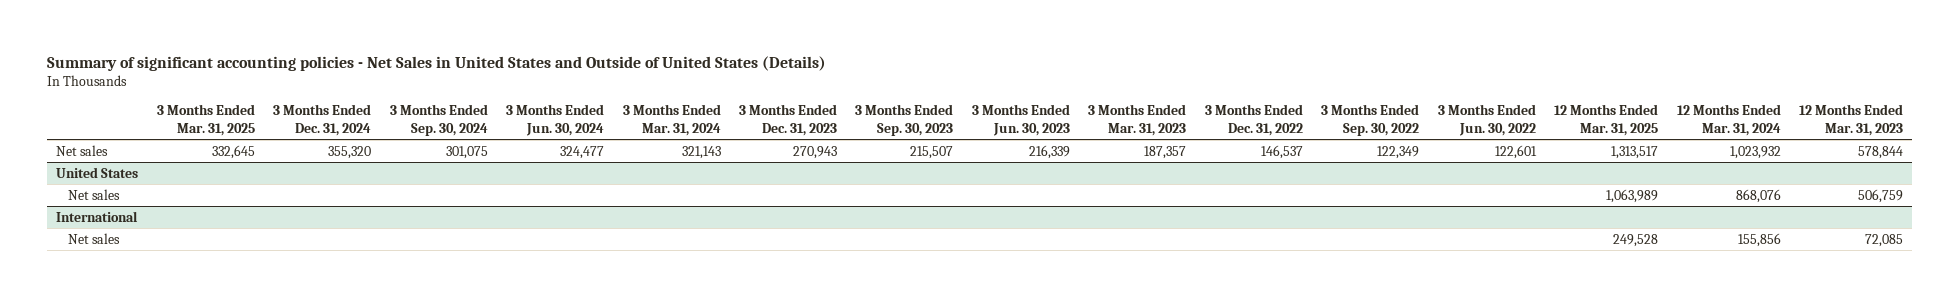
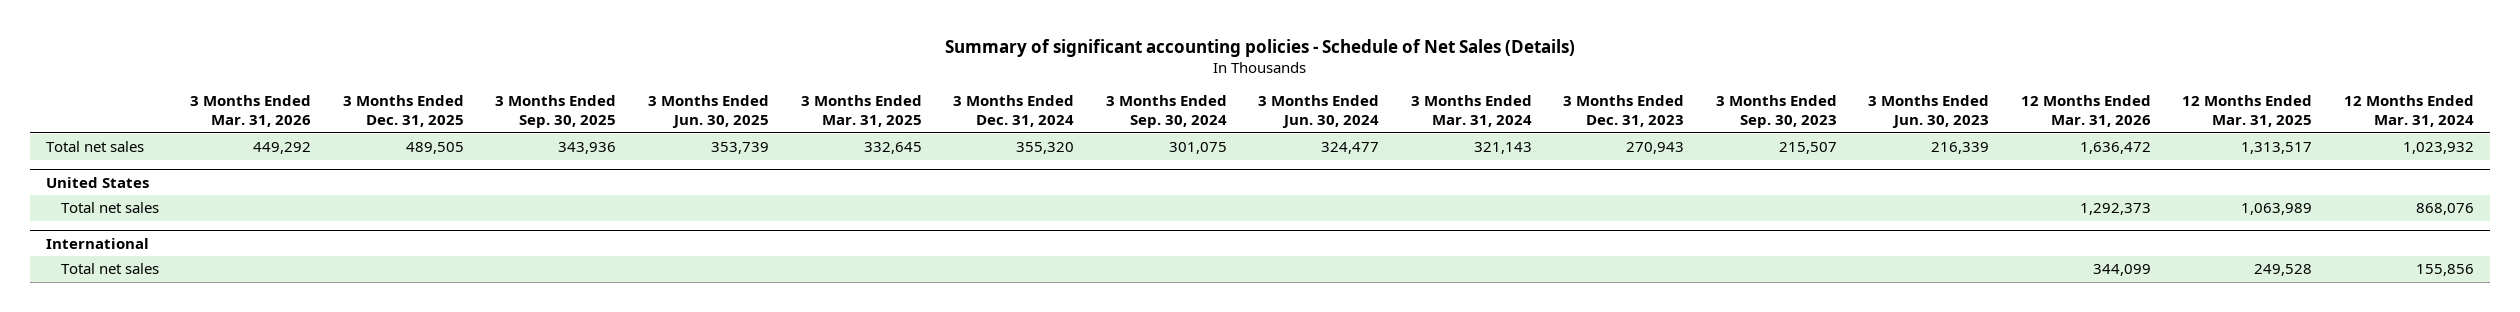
[46,55,826,71] Summary of significant accounting policies - Net Sales in United States and Outside of United States (Details) -> [944,39,1575,58] Summary of significant accounting policies - Schedule of Net Sales (Details)
[1088,104,1187,136] 3 Months Ended Mar. 31, 2023 -> none
[1204,104,1303,136] 3 Months Ended Dec. 31, 2022 -> none
[1321,104,1420,136] 3 Months Ended Sep. 30, 2022 -> none
[1437,104,1536,136] 3 Months Ended Jun. 30, 2022 -> none
[1799,104,1904,136] 12 Months Ended Mar. 31, 2023 -> none
none -> [190,95,312,127] 3 Months Ended Mar. 31, 2026
none -> [342,95,464,127] 3 Months Ended Dec. 31, 2025
none -> [495,95,617,128] 3 Months Ended Sep. 30, 2025
none -> [648,95,770,128] 3 Months Ended Jun. 30, 2025
none -> [2020,95,2151,127] 12 Months Ended Mar. 31, 2026
[56,144,109,156] Net sales -> [45,141,144,153] Total net sales
[67,188,120,200] Net sales -> [60,202,159,214] Total net sales
[67,232,120,244] Net sales -> [60,263,159,275] Total net sales

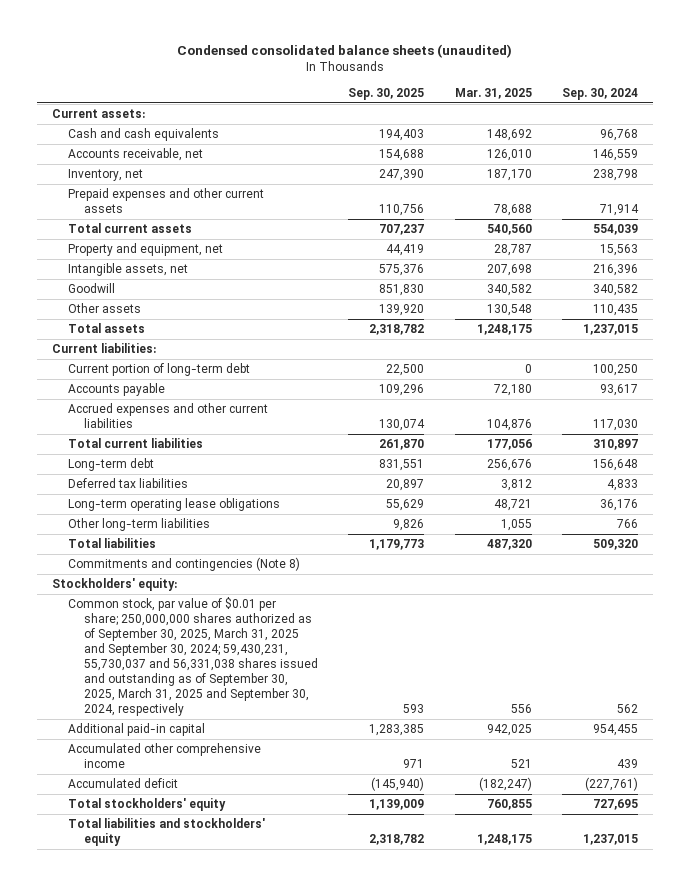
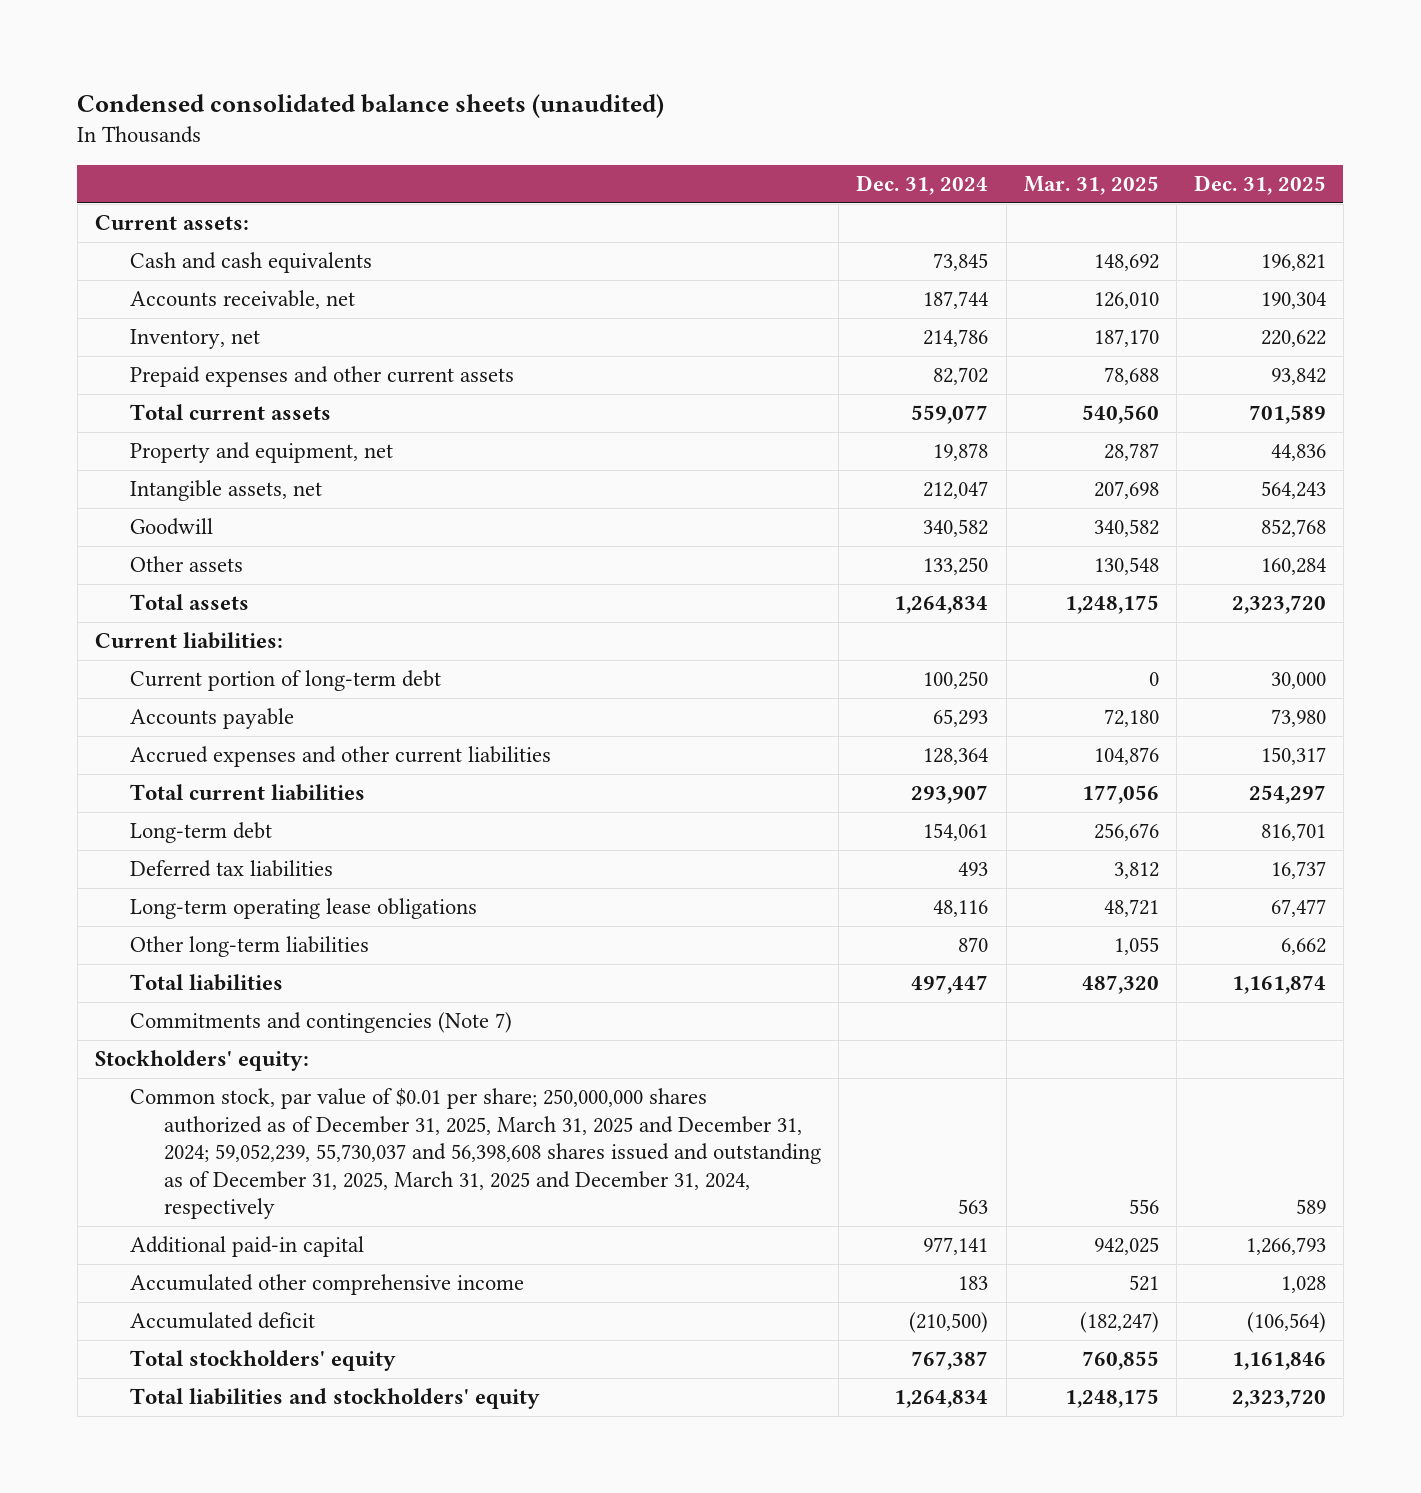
[348,88,425,101] Sep. 30, 2025 -> none
[561,88,638,101] Sep. 30, 2024 -> none
none -> [856,175,989,196] Dec. 31, 2024
none -> [1193,175,1326,196] Dec. 31, 2025
[68,557,301,572] Commitments and contingencies (Note 8) -> [129,1012,512,1034] Commitments and contingencies (Note 7)
[68,597,319,717] Common stock, par value of $0.01 per share; 250,000,000 shares authorized as of September 30, 2025, March 31, 2025 and September 30, 2024; 59,430,231, 55,730,037 and 56,331,038 shares issued and outstanding as of September 30, 2025, March 31, 2025 and September 30, 2024, respectively -> [129,1088,822,1220] Common stock, par value of $0.01 per share; 250,000,000 shares authorized as of December 31, 2025, March 31, 2025 and December 31, 2024; 59,052,239, 55,730,037 and 56,398,608 shares issued and outstanding as of December 31, 2025, March 31, 2025 and December 31, 2024, respectively

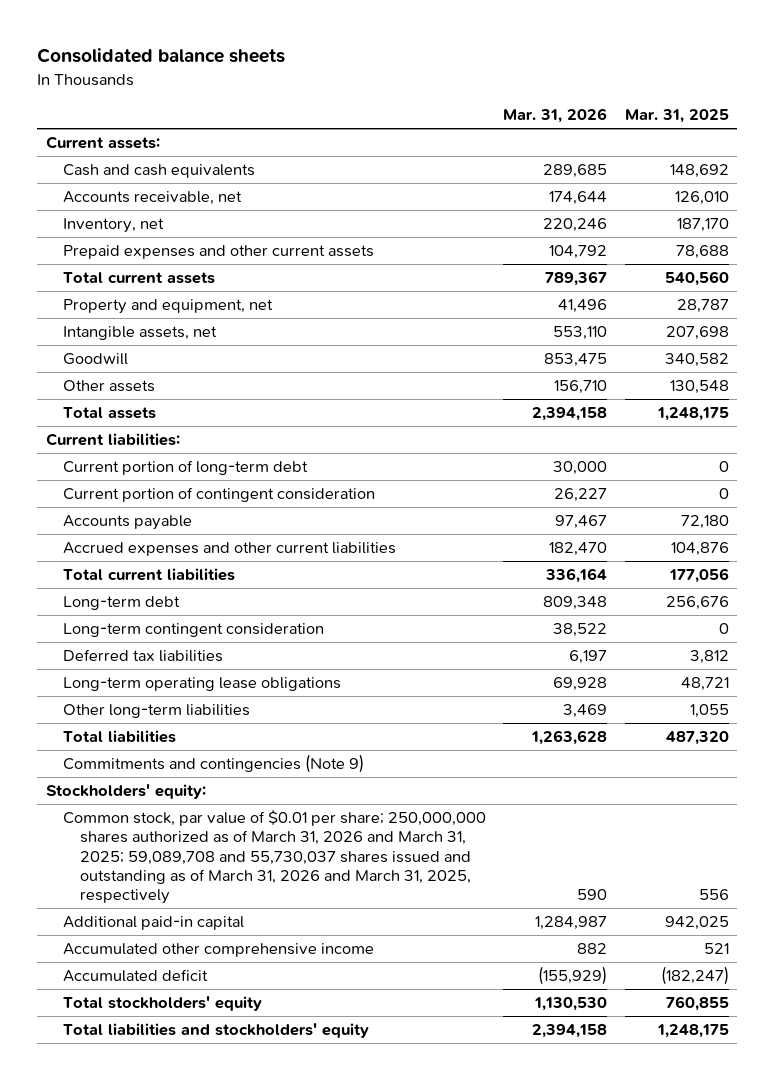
[77,93,665,118] Condensed consolidated balance sheets (unaudited) -> [37,48,286,64] Consolidated balance sheets
[856,175,989,196] Dec. 31, 2024 -> none
[1193,175,1326,196] Dec. 31, 2025 -> none
none -> [503,108,608,124] Mar. 31, 2026
none -> [63,487,376,503] Current portion of contingent consideration
none -> [63,623,325,638] Long-term contingent consideration
[129,1012,512,1034] Commitments and contingencies (Note 7) -> [63,754,365,774] Commitments and contingencies (Note 9)
[129,1088,822,1220] Common stock, par value of $0.01 per share; 250,000,000 shares authorized as of December 31, 2025, March 31, 2025 and December 31, 2024; 59,052,239, 55,730,037 and 56,398,608 shares issued and outstanding as of December 31, 2025, March 31, 2025 and December 31, 2024, respectively -> [63,810,487,904] Common stock, par value of $0.01 per share; 250,000,000 shares authorized as of March 31, 2026 and March 31, 2025; 59,089,708 and 55,730,037 shares issued and outstanding as of March 31, 2026 and March 31, 2025, respectively

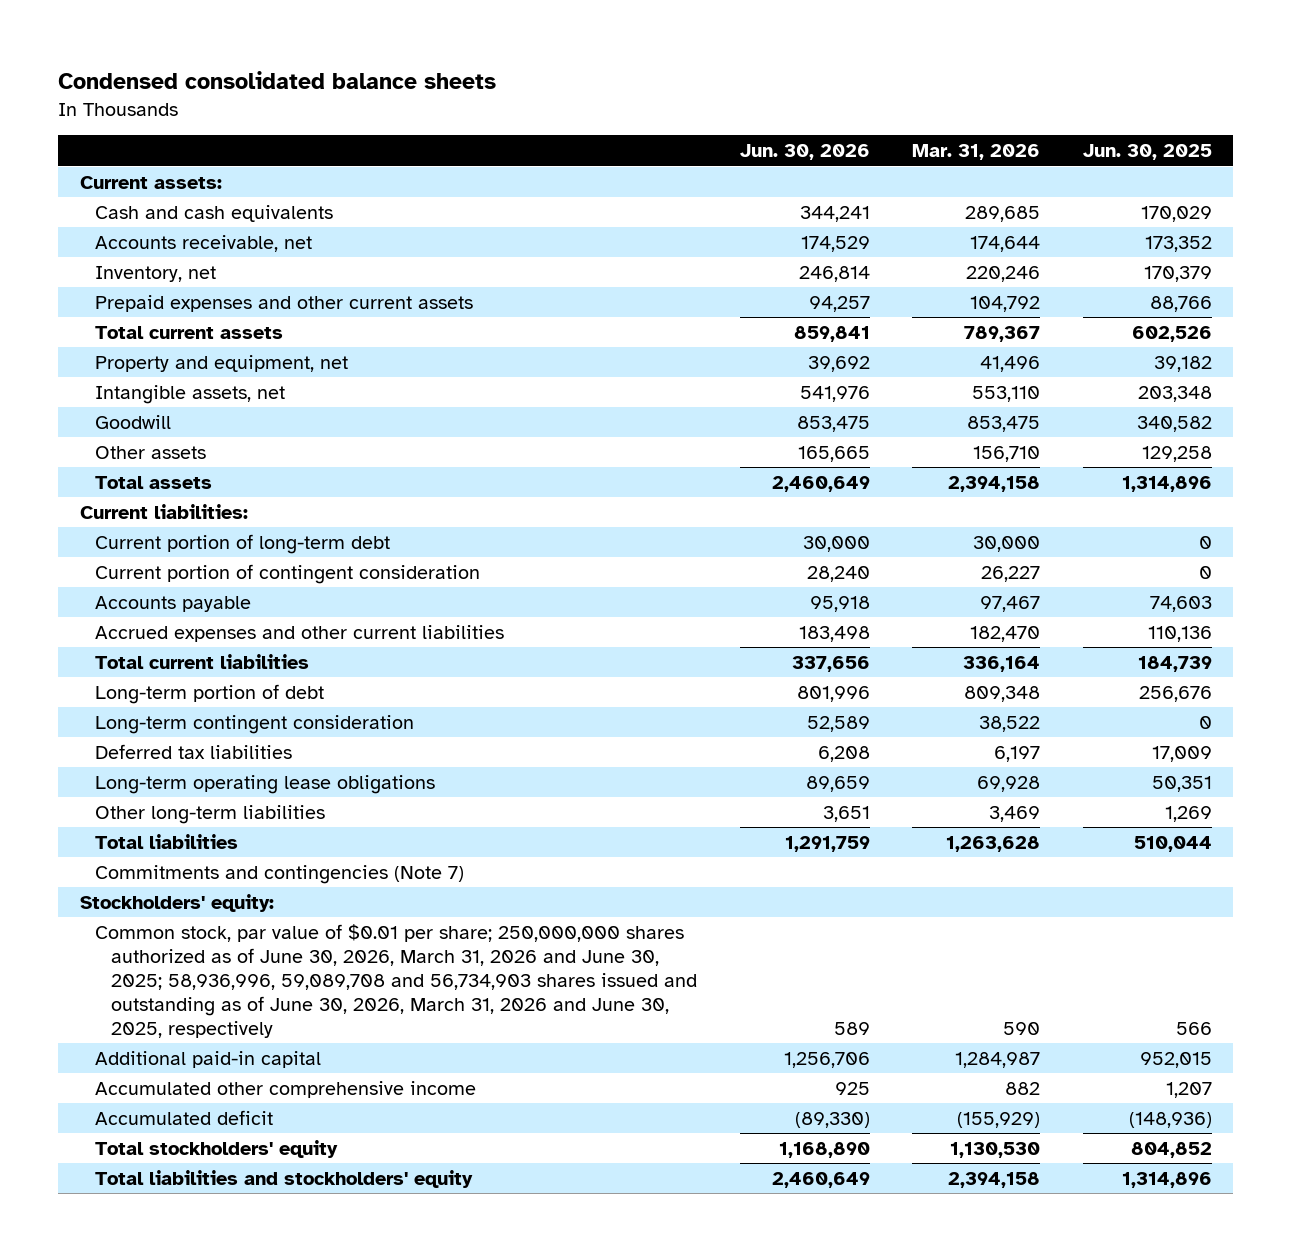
[37,48,286,64] Consolidated balance sheets -> [58,71,497,90] Condensed consolidated balance sheets
[624,109,729,124] Mar. 31, 2025 -> none
none -> [739,144,870,161] Jun. 30, 2026
none -> [1082,144,1212,161] Jun. 30, 2025
[63,596,181,611] Long-term debt -> [95,683,325,704] Long-term portion of debt
[63,754,365,774] Commitments and contingencies (Note 9) -> [95,864,465,884] Commitments and contingencies (Note 7)
[63,810,487,904] Common stock, par value of $0.01 per share; 250,000,000 shares authorized as of March 31, 2026 and March 31, 2025; 59,089,708 and 55,730,037 shares issued and outstanding as of March 31, 2026 and March 31, 2025, respectively -> [95,923,698,1038] Common stock, par value of $0.01 per share; 250,000,000 shares authorized as of June 30, 2026, March 31, 2026 and June 30, 2025; 58,936,996, 59,089,708 and 56,734,903 shares issued and outstanding as of June 30, 2026, March 31, 2026 and June 30, 2025, respectively

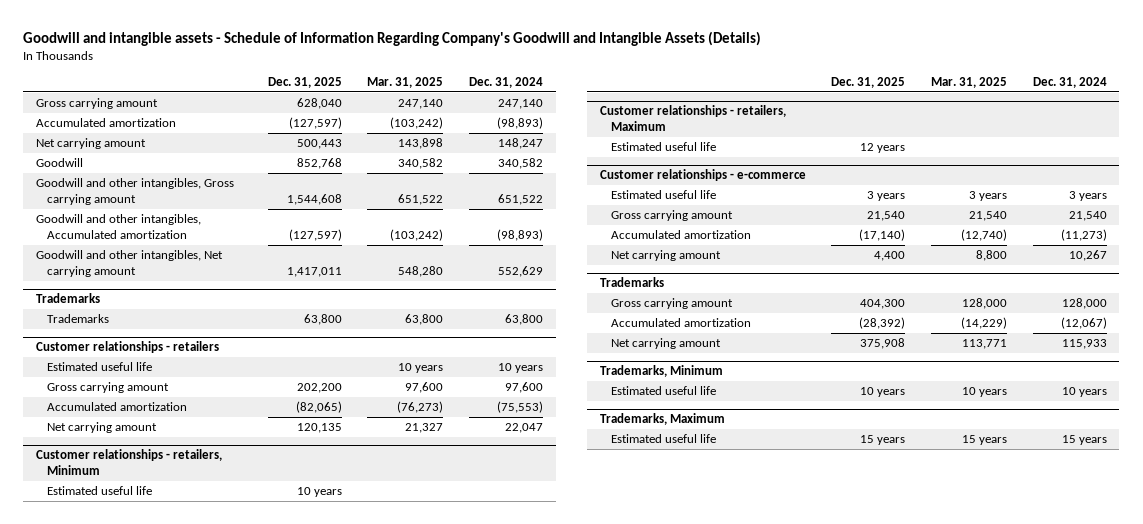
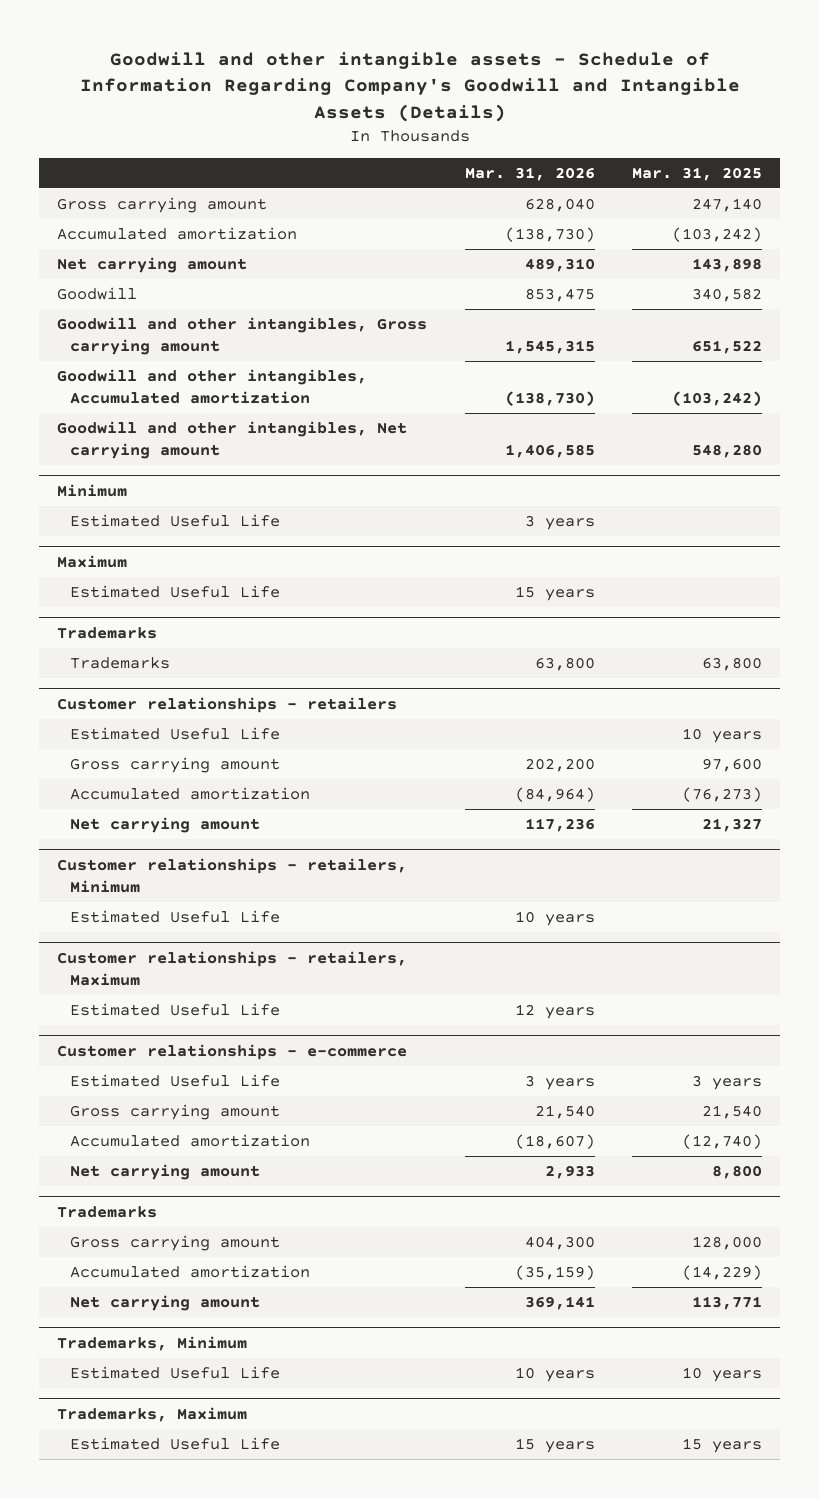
[23,30,762,46] Goodwill and intangible assets - Schedule of Information Regarding Company's Goodwill and Intangible Assets (Details) -> [79,52,740,122] Goodwill and other intangible assets - Schedule of Information Regarding Company's Goodwill and Intangible Assets (Details)
[267,77,342,89] Dec. 31, 2025 -> none
[468,77,543,89] Dec. 31, 2024 -> none
none -> [464,166,595,181] Mar. 31, 2026
none -> [57,484,128,498] Minimum
none -> [69,514,280,528] Estimated Useful Life
none -> [57,555,128,569] Maximum
none -> [69,585,280,599] Estimated Useful Life
[47,362,153,372] Estimated useful life -> [69,727,280,741] Estimated Useful Life
[47,486,153,496] Estimated useful life -> [69,910,280,924] Estimated Useful Life
[610,142,716,152] Estimated useful life -> [69,1003,280,1017] Estimated Useful Life
[610,190,716,200] Estimated useful life -> [69,1074,280,1088] Estimated Useful Life
[610,386,716,396] Estimated useful life -> [69,1366,280,1380] Estimated Useful Life
[610,434,716,444] Estimated useful life -> [69,1437,280,1451] Estimated Useful Life

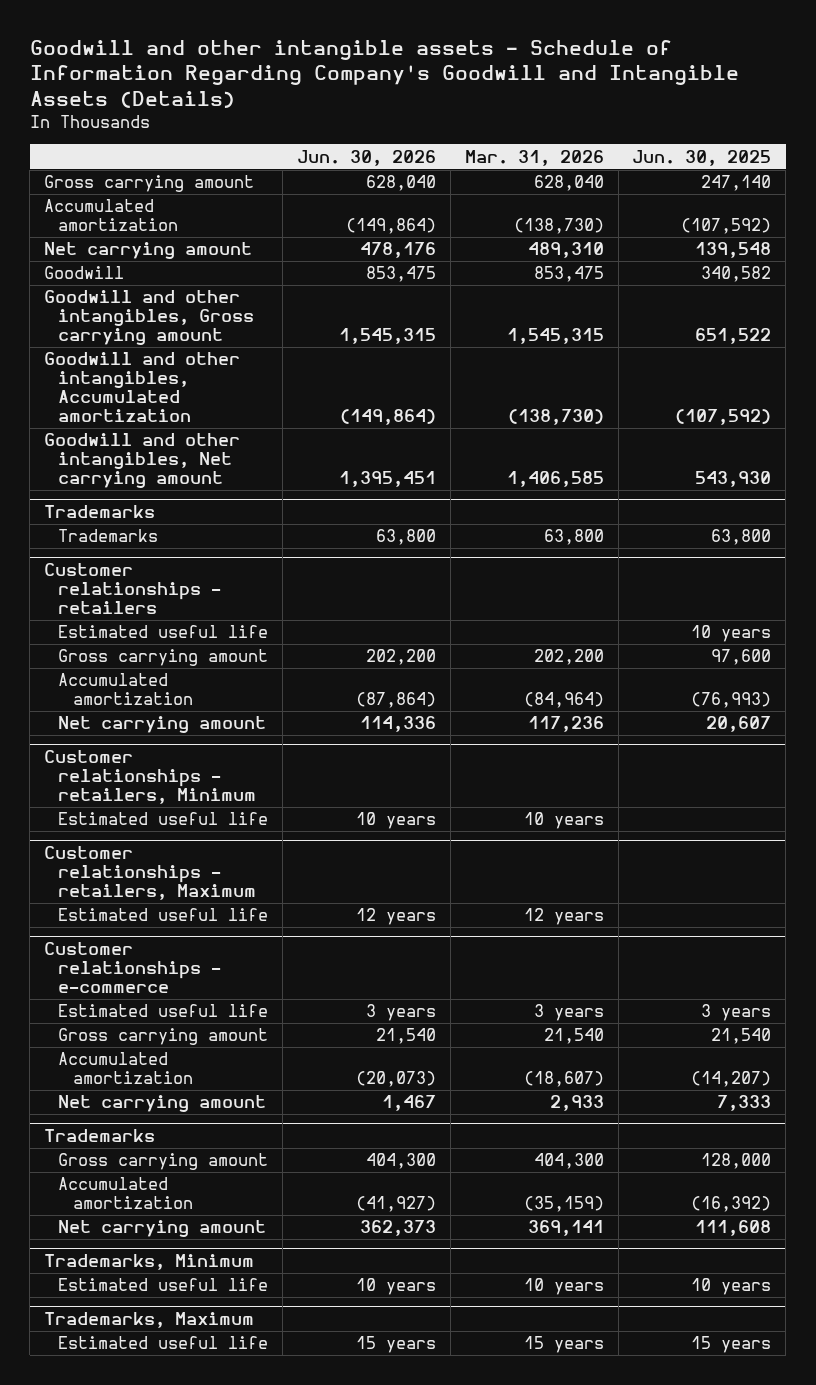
[631,166,762,181] Mar. 31, 2025 -> none
none -> [297,149,437,166] Jun. 30, 2026
none -> [632,149,772,166] Jun. 30, 2025
[57,484,128,498] Minimum -> none
[69,514,280,528] Estimated Useful Life -> none
[57,555,128,569] Maximum -> none
[69,585,280,599] Estimated Useful Life -> none
[69,727,280,741] Estimated Useful Life -> [58,625,269,639] Estimated useful life
[69,910,280,924] Estimated Useful Life -> [58,812,269,826] Estimated useful life
[69,1003,280,1017] Estimated Useful Life -> [58,908,269,922] Estimated useful life
[69,1074,280,1088] Estimated Useful Life -> [58,1004,269,1018] Estimated useful life
[69,1366,280,1380] Estimated Useful Life -> [58,1278,269,1292] Estimated useful life
[69,1437,280,1451] Estimated Useful Life -> [58,1336,269,1350] Estimated useful life

